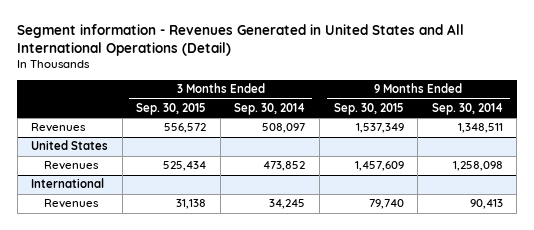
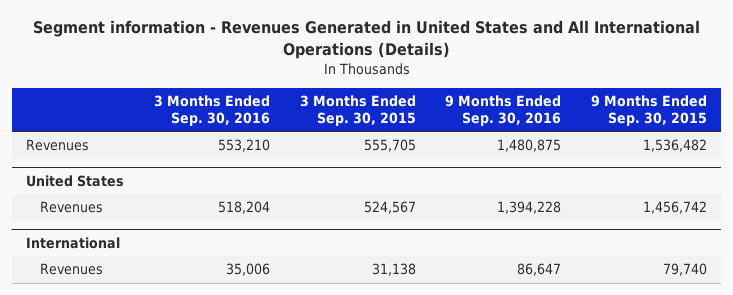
[17,23,465,56] Segment information - Revenues Generated in United States and All International Operations (Detail) -> [32,20,700,60] Segment information - Revenues Generated in United States and All International Operations (Details)
[234,102,306,115] Sep. 30, 2014 -> none
[431,102,503,115] Sep. 30, 2014 -> none
none -> [154,95,271,127] 3 Months Ended Sep. 30, 2016
none -> [445,95,562,127] 9 Months Ended Sep. 30, 2016
[164,123,207,134] 556,572 -> [363,139,416,153] 555,705
[355,123,404,134] 1,537,349 -> [642,139,707,153] 1,536,482
[163,161,207,172] 525,434 -> [363,201,416,215] 524,567
[354,161,404,172] 1,457,609 -> [642,201,707,215] 1,456,742

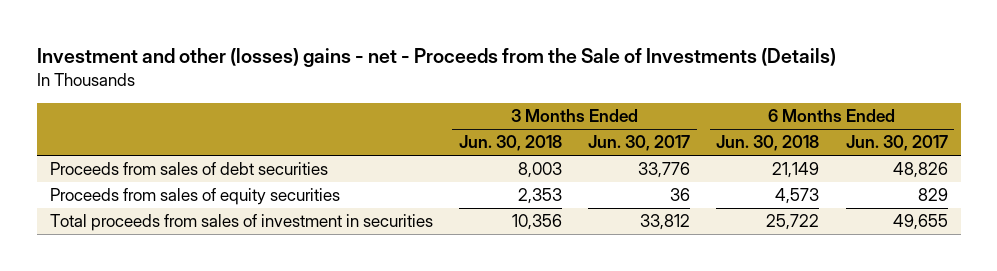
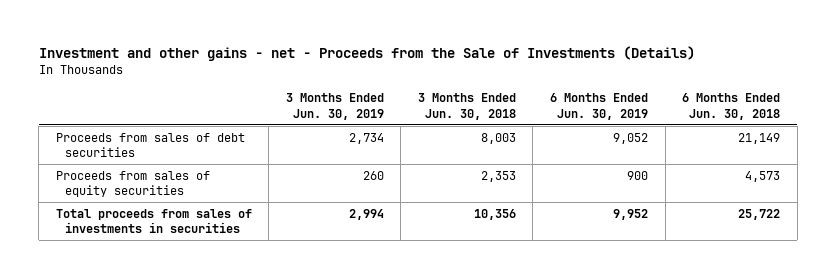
[36,47,836,67] Investment and other (losses) gains - net - Proceeds from the Sale of Investments (Details) -> [38,45,695,61] Investment and other gains - net - Proceeds from the Sale of Investments (Details)
[588,135,691,152] Jun. 30, 2017 -> none
[845,135,948,152] Jun. 30, 2017 -> none
none -> [285,92,384,120] 3 Months Ended Jun. 30, 2019
none -> [550,92,649,120] 6 Months Ended Jun. 30, 2019
[49,214,433,232] Total proceeds from sales of investment in securities -> [55,208,252,234] Total proceeds from sales of investments in securities

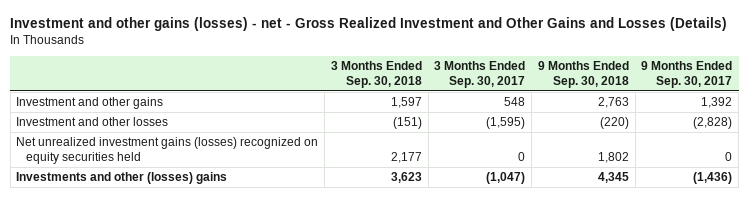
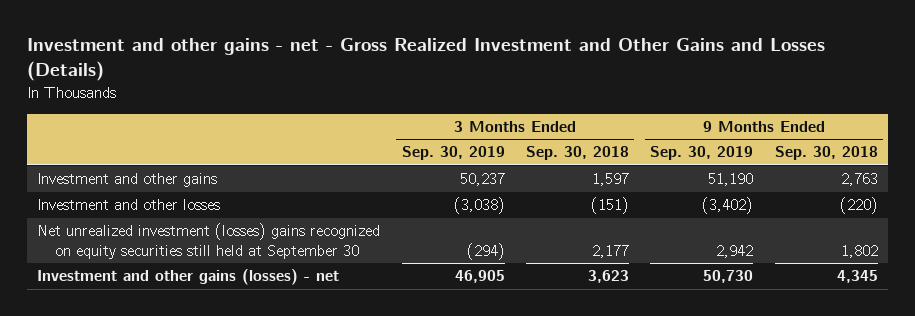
[10,17,728,32] Investment and other gains (losses) - net - Gross Realized Investment and Other Gains and Losses (Details) -> [26,38,825,82] Investment and other gains - net - Gross Realized Investment and Other Gains and Losses (Details)
[434,60,526,89] 3 Months Ended Sep. 30, 2017 -> none
[641,60,733,89] 9 Months Ended Sep. 30, 2017 -> none
none -> [401,146,505,161] Sep. 30, 2019
none -> [650,146,754,161] Sep. 30, 2019
[16,136,319,164] Net unrealized investment gains (losses) recognized on equity securities held -> [37,223,381,259] Net unrealized investment (losses) gains recognized on equity securities still held at September 30
[16,171,228,184] Investments and other (losses) gains -> [37,269,340,286] Investment and other gains (losses) - net

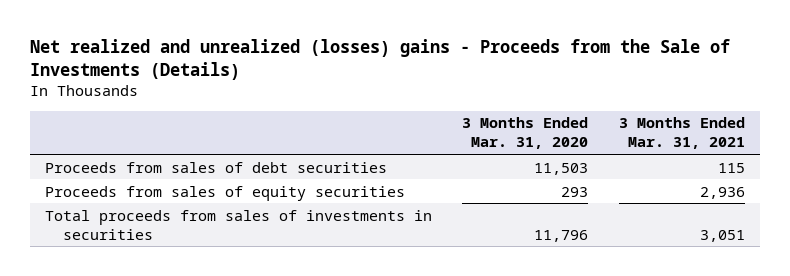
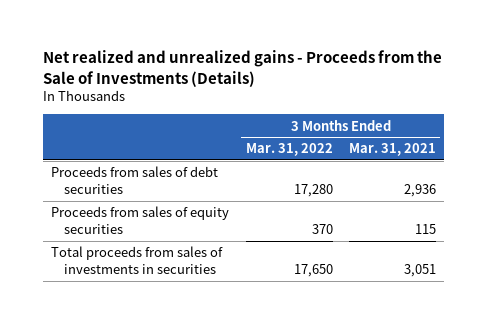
[30,39,731,81] Net realized and unrealized (losses) gains - Proceeds from the Sale of Investments (Details) -> [42,50,442,87] Net realized and unrealized gains - Proceeds from the Sale of Investments (Details)
[462,117,589,150] 3 Months Ended Mar. 31, 2020 -> none
none -> [245,143,333,157] Mar. 31, 2022
[717,162,745,173] 115 -> [404,184,437,198] 2,936
[699,186,745,199] 2,936 -> [415,224,437,235] 115

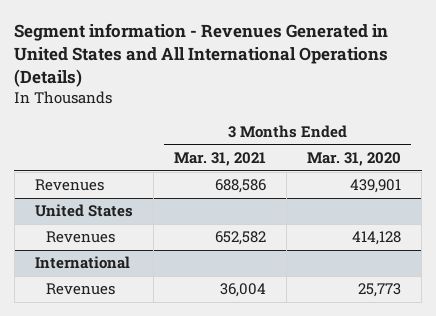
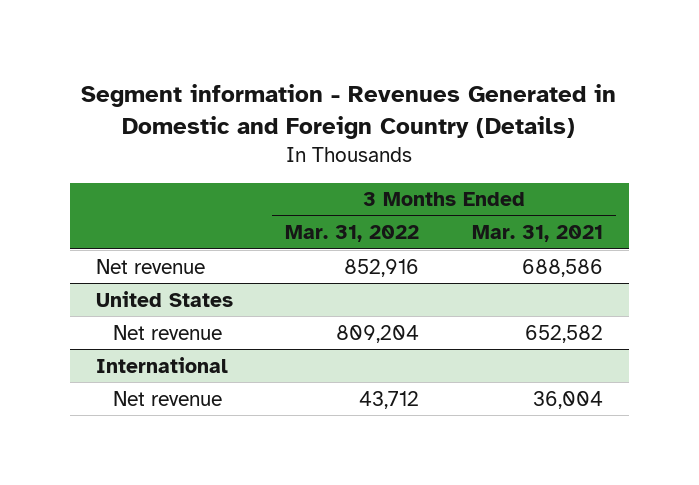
[14,23,389,88] Segment information - Revenues Generated in United States and All International Operations (Details) -> [81,83,617,140] Segment information - Revenues Generated in Domestic and Foreign Country (Details)
[307,151,402,166] Mar. 31, 2020 -> none
none -> [285,225,420,243] Mar. 31, 2022
[34,179,104,192] Revenues -> [95,258,205,274] Net revenue
[45,231,115,244] Revenues -> [113,324,223,340] Net revenue
[45,283,115,296] Revenues -> [113,390,223,406] Net revenue

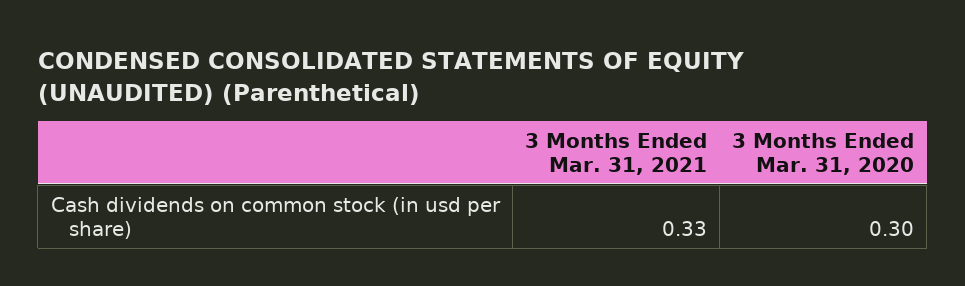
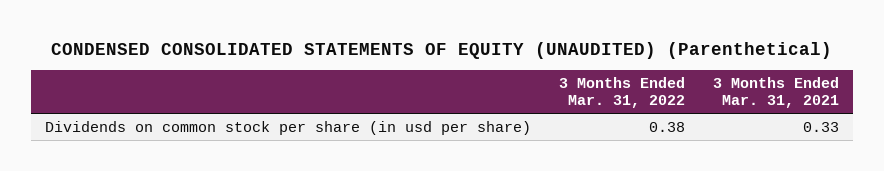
[732,132,915,175] 3 Months Ended Mar. 31, 2020 -> none
none -> [558,76,685,109] 3 Months Ended Mar. 31, 2022
[50,196,501,239] Cash dividends on common stock (in usd per share) -> [45,121,532,136] Dividends on common stock per share (in usd per share)

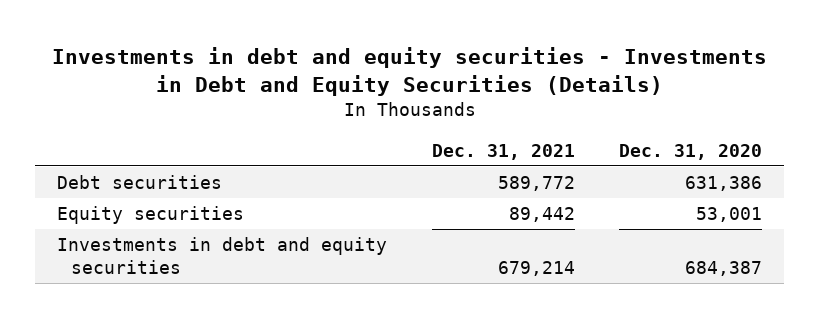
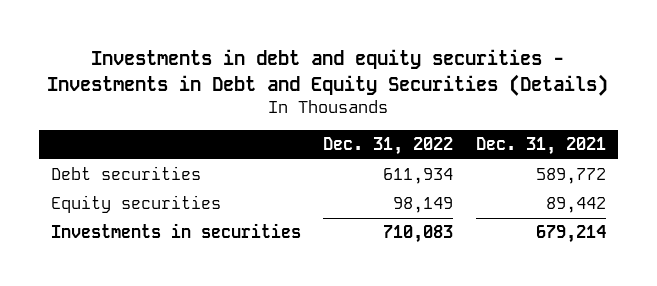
[619,143,763,160] Dec. 31, 2020 -> none
none -> [323,136,454,155] Dec. 31, 2022
[57,237,388,274] Investments in debt and equity securities -> [50,223,301,239] Investments in securities

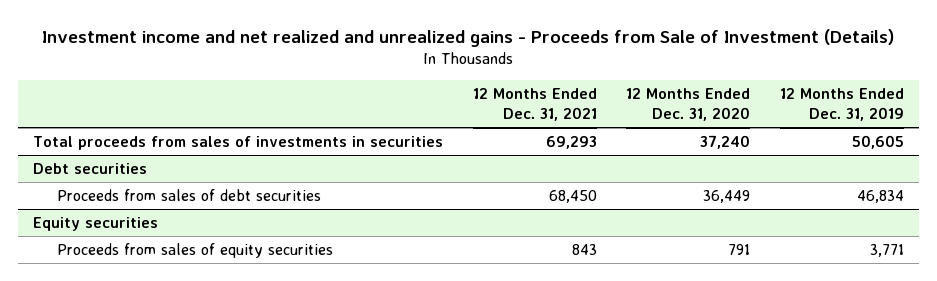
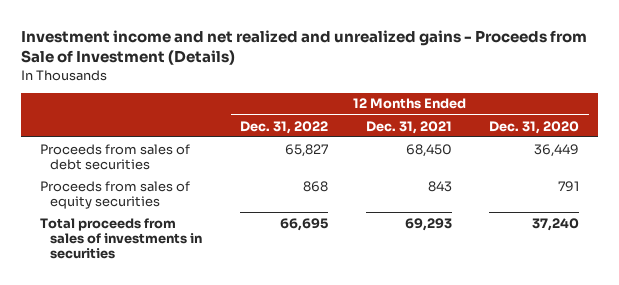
[779,87,904,122] 12 Months Ended Dec. 31, 2019 -> none
none -> [240,120,329,134] Dec. 31, 2022
[33,162,148,174] Debt securities -> none
[33,216,159,231] Equity securities -> none
[33,135,444,150] Total proceeds from sales of investments in securities -> [40,217,203,260] Total proceeds from sales of investments in securities

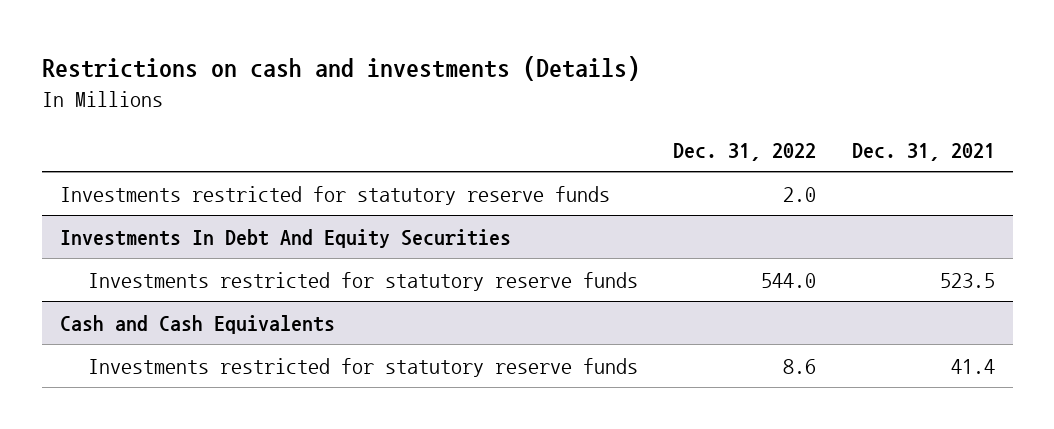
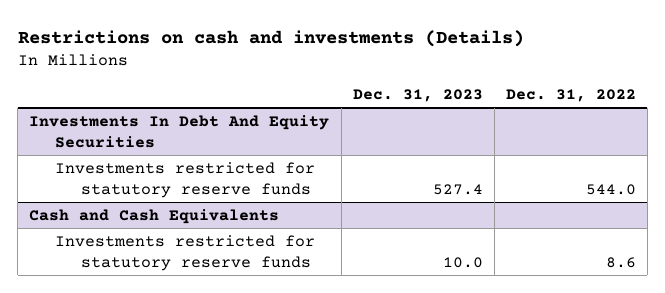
[851,142,995,161] Dec. 31, 2021 -> none
none -> [352,89,483,103] Dec. 31, 2023
[59,185,610,205] Investments restricted for statutory reserve funds -> none

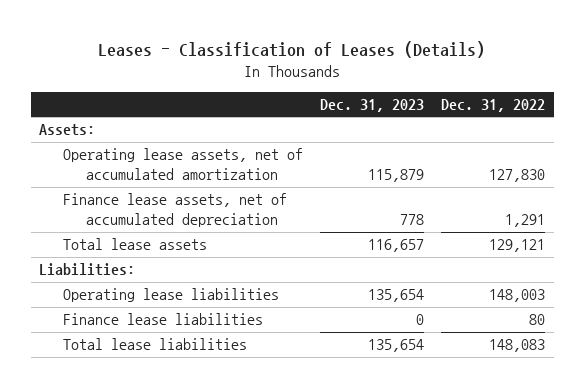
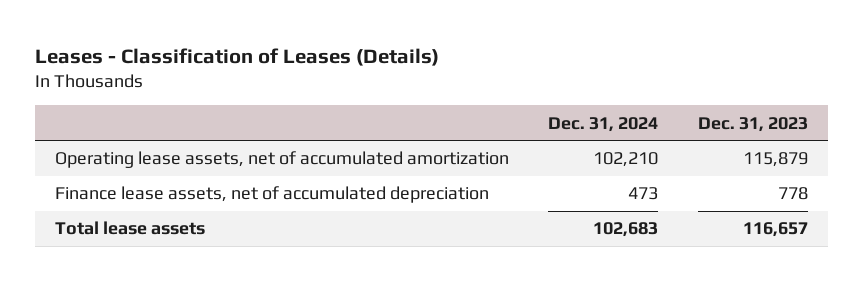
[441,98,546,112] Dec. 31, 2022 -> none
none -> [548,116,659,132] Dec. 31, 2024
[39,124,96,137] Assets: -> none
[39,263,136,277] Liabilities: -> none
[62,288,279,303] Operating lease liabilities -> none
[62,313,263,326] Finance lease liabilities -> none
[62,338,247,351] Total lease liabilities -> none

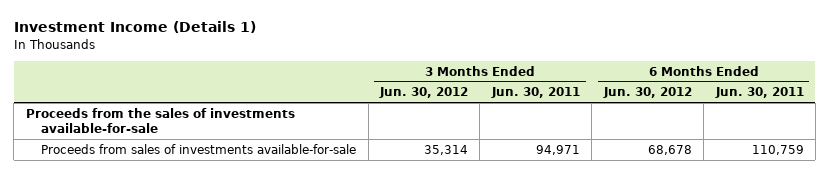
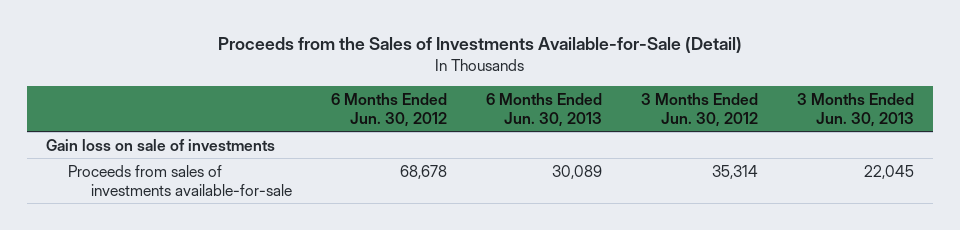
[13,21,256,34] Investment Income (Details 1) -> [217,37,742,54] Proceeds from the Sales of Investments Available-for-Sale (Detail)
[490,87,580,99] Jun. 30, 2011 -> none
[714,87,804,99] Jun. 30, 2011 -> none
none -> [485,92,602,127] 6 Months Ended Jun. 30, 2013
none -> [796,92,914,127] 3 Months Ended Jun. 30, 2013
[25,107,295,134] Proceeds from the sales of investments available-for-sale -> [46,138,276,151] Gain loss on sale of investments

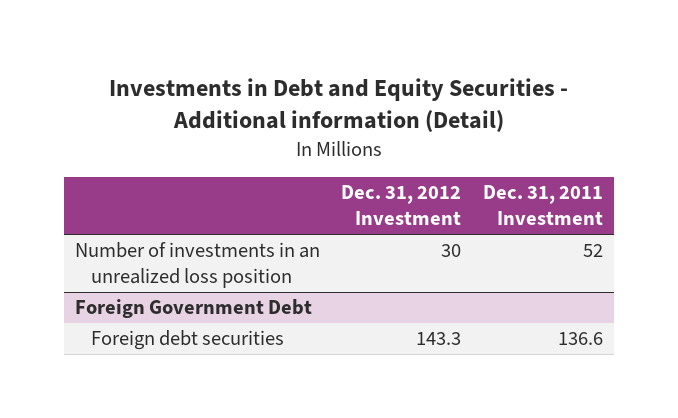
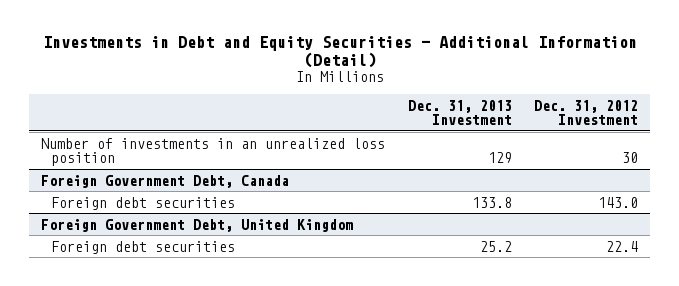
[108,78,568,133] Investments in Debt and Equity Securities - Additional information (Detail) -> [42,35,637,69] Investments in Debt and Equity Securities - Additional Information (Detail)
[483,185,604,226] Dec. 31, 2011 Investment -> none
none -> [407,99,512,126] Dec. 31, 2013 Investment
[74,299,312,319] Foreign Government Debt -> [40,174,289,188] Foreign Government Debt, Canada
[416,332,462,346] 143.3 -> [598,196,639,208] 143.0
none -> [40,218,353,232] Foreign Government Debt, United Kingdom
none -> [51,240,236,254] Foreign debt securities

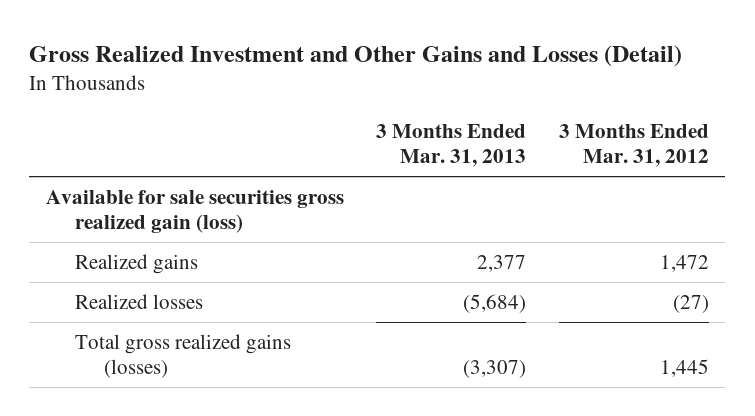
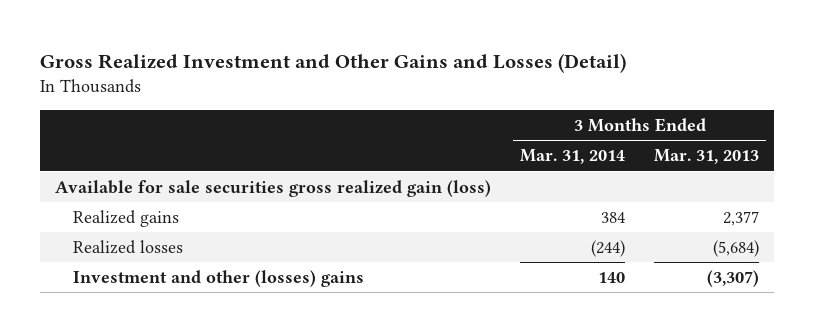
[559,124,710,168] 3 Months Ended Mar. 31, 2012 -> none
none -> [519,149,625,165] Mar. 31, 2014
[74,334,291,379] Total gross realized gains (losses) -> [73,269,365,287] Investment and other (losses) gains

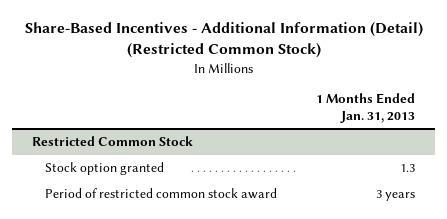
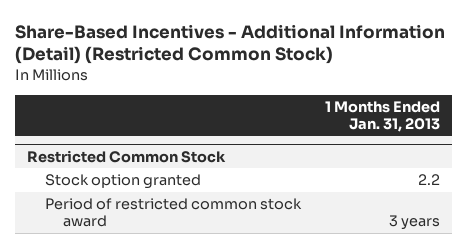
[400,164,416,173] 1.3 -> [418,174,441,186] 2.2

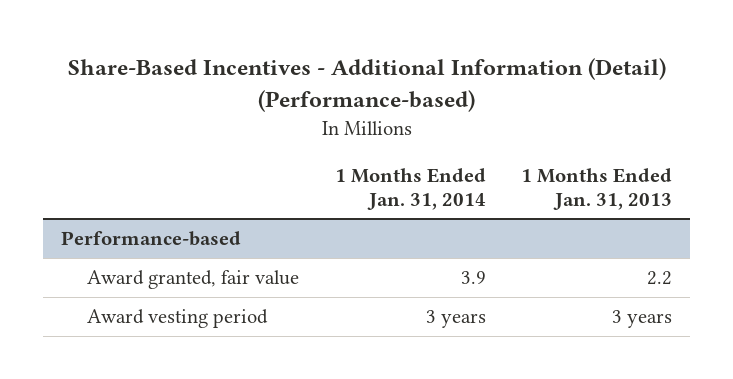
[15,23,446,65] Share-Based Incentives - Additional Information (Detail) (Restricted Common Stock) -> [67,57,666,112] Share-Based Incentives - Additional Information (Detail) (Performance-based)
none -> [334,167,486,210] 1 Months Ended Jan. 31, 2014
[27,149,227,163] Restricted Common Stock -> none
[45,174,202,190] Stock option granted -> none
none -> [60,231,241,247] Performance-based
none -> [87,270,300,290] Award granted, fair value
[45,198,303,228] Period of restricted common stock award -> [87,309,269,329] Award vesting period

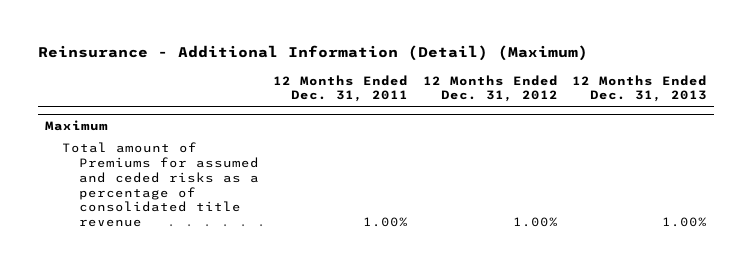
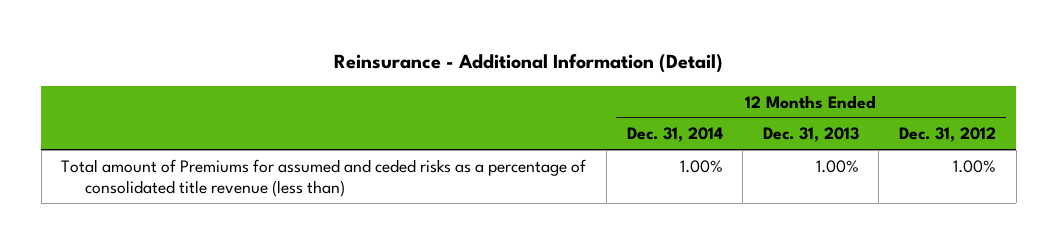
[38,45,589,62] Reinsurance - Additional Information (Detail) (Maximum) -> [333,54,723,74] Reinsurance - Additional Information (Detail)
[273,74,409,103] 12 Months Ended Dec. 31, 2011 -> none
none -> [626,127,723,143] Dec. 31, 2014
[45,119,109,131] Maximum -> none
[62,142,259,228] Total amount of Premiums for assumed and ceded risks as a percentage of consolidated title revenue -> [61,158,587,198] Total amount of Premiums for assumed and ceded risks as a percentage of consolidated title revenue (less than)

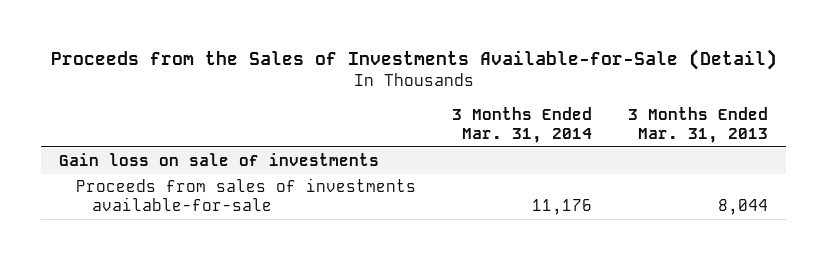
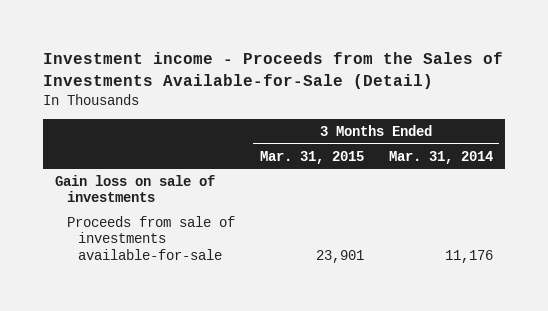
[50,49,777,71] Proceeds from the Sales of Investments Available-for-Sale (Detail) -> [42,52,503,90] Investment income - Proceeds from the Sales of Investments Available-for-Sale (Detail)
[628,107,769,144] 3 Months Ended Mar. 31, 2013 -> none
none -> [259,150,364,164] Mar. 31, 2015
[75,178,416,212] Proceeds from sales of investments available-for-sale -> [66,215,235,261] Proceeds from sale of investments available-for-sale

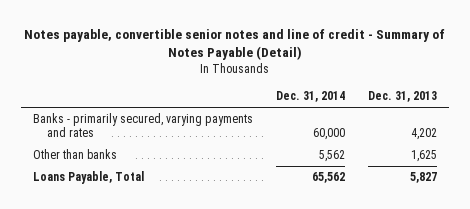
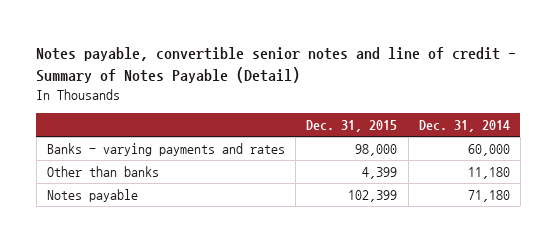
[368,91,438,103] Dec. 31, 2013 -> none
none -> [306,120,398,133] Dec. 31, 2015
[32,113,253,137] Banks - primarily secured, varying payments and rates -> [47,143,286,157] Banks - varying payments and rates
[318,150,345,163] 5,562 -> [467,167,510,180] 11,180
[32,171,144,185] Loans Payable, Total -> [47,189,139,203] Notes payable
[311,172,345,184] 65,562 -> [467,190,510,203] 71,180

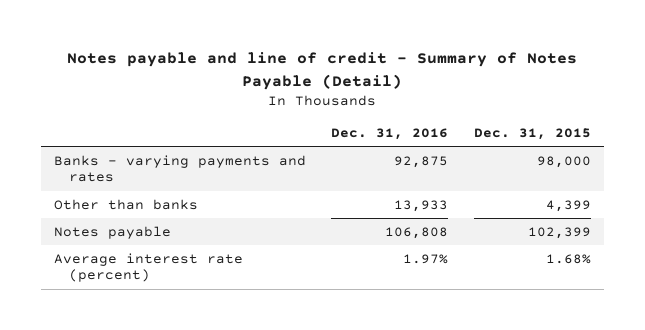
[36,47,517,84] Notes payable, convertible senior notes and line of credit - Summary of Notes Payable (Detail) -> [67,52,578,90] Notes payable and line of credit - Summary of Notes Payable (Detail)
[418,120,510,133] Dec. 31, 2014 -> none
none -> [331,128,449,141] Dec. 31, 2016
none -> [54,252,244,283] Average interest rate (percent)

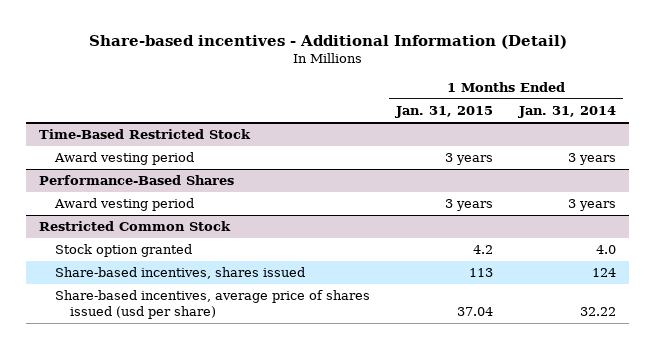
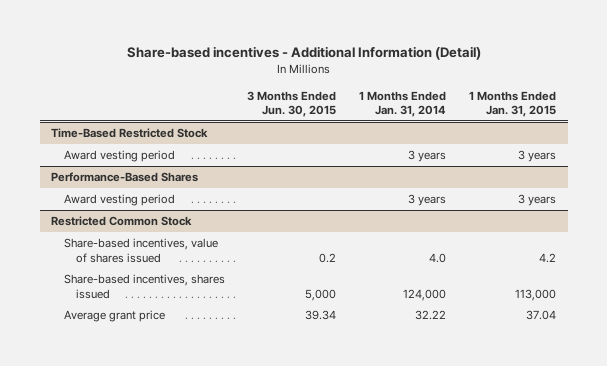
none -> [247,90,337,118] 3 Months Ended Jun. 30, 2015
[54,244,192,258] Stock option granted -> [63,237,218,263] Share-based incentives, value of shares issued
[468,268,493,278] 113 -> [515,288,557,301] 113,000
[592,268,617,278] 124 -> [403,288,447,301] 124,000
[54,290,370,319] Share-based incentives, average price of shares issued (usd per share) -> [63,309,165,322] Average grant price

